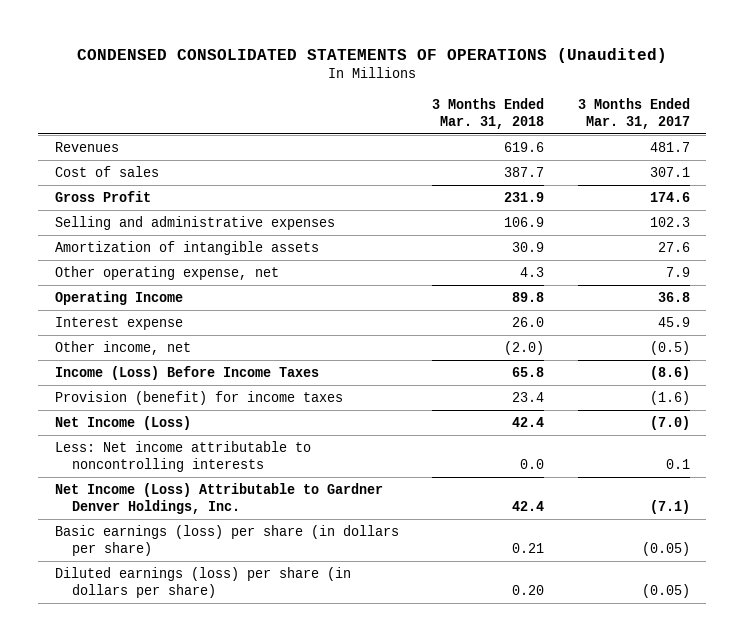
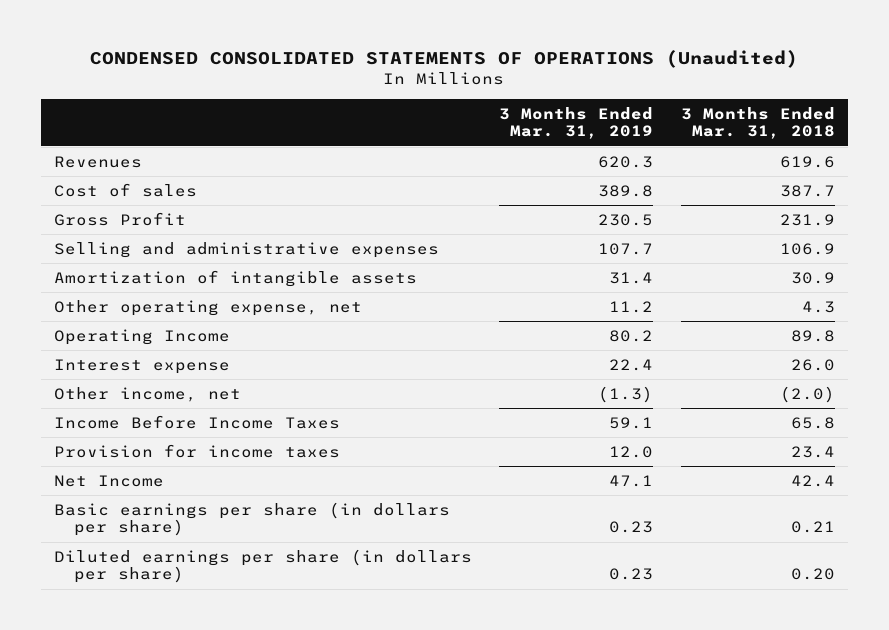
[577,97,690,129] 3 Months Ended Mar. 31, 2017 -> none
none -> [499,106,654,140] 3 Months Ended Mar. 31, 2019
[55,416,192,431] Net Income (Loss) -> none
[55,441,312,472] Less: Net income attributable to noncontrolling interests -> none
[55,366,320,381] Income (Loss) Before Income Taxes -> [54,414,341,429] Income Before Income Taxes
[55,391,344,406] Provision (benefit) for income taxes -> [54,443,341,458] Provision for income taxes
[55,483,384,514] Net Income (Loss) Attributable to Gardner Denver Holdings, Inc. -> [54,474,165,487] Net Income
[55,525,400,556] Basic earnings (loss) per share (in dollars per share) -> [54,501,451,537] Basic earnings per share (in dollars per share)
[55,567,352,598] Diluted earnings (loss) per share (in dollars per share) -> [54,548,473,584] Diluted earnings per share (in dollars per share)

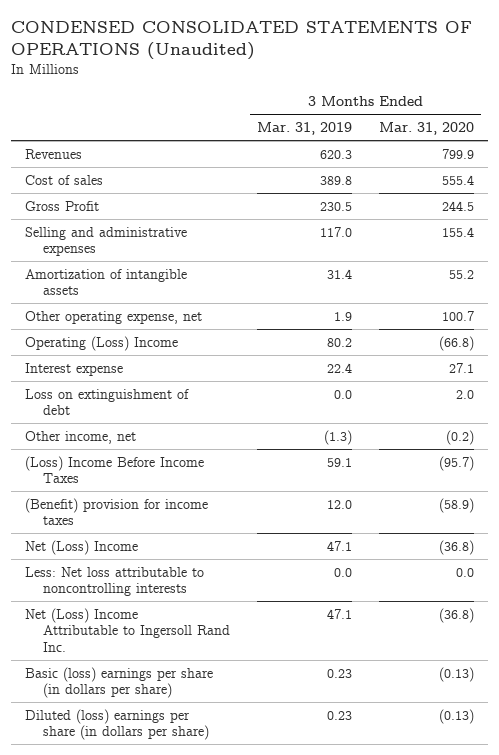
[680,106,835,140] 3 Months Ended Mar. 31, 2018 -> none
none -> [379,122,475,136] Mar. 31, 2020
[598,242,654,255] 107.7 -> [320,226,353,237] 117.0
[609,300,654,313] 11.2 -> [334,311,353,321] 1.9
[54,328,231,345] Operating Income -> [24,335,178,351] Operating (Loss) Income
none -> [24,388,189,416] Loss on extinguishment of debt
[54,414,341,429] Income Before Income Taxes -> [24,455,204,484] (Loss) Income Before Income Taxes
[54,443,341,458] Provision for income taxes -> [24,497,208,526] (Benefit) provision for income taxes
none -> [24,539,138,555] Net (Loss) Income
none -> [24,566,204,597] Less: Net loss attributable to noncontrolling interests
[54,474,165,487] Net Income -> [24,607,231,652] Net (Loss) Income Attributable to Ingersoll Rand Inc.
[54,501,451,537] Basic earnings per share (in dollars per share) -> [24,666,213,699] Basic (loss) earnings per share (in dollars per share)
[54,548,473,584] Diluted earnings per share (in dollars per share) -> [24,708,210,741] Diluted (loss) earnings per share (in dollars per share)

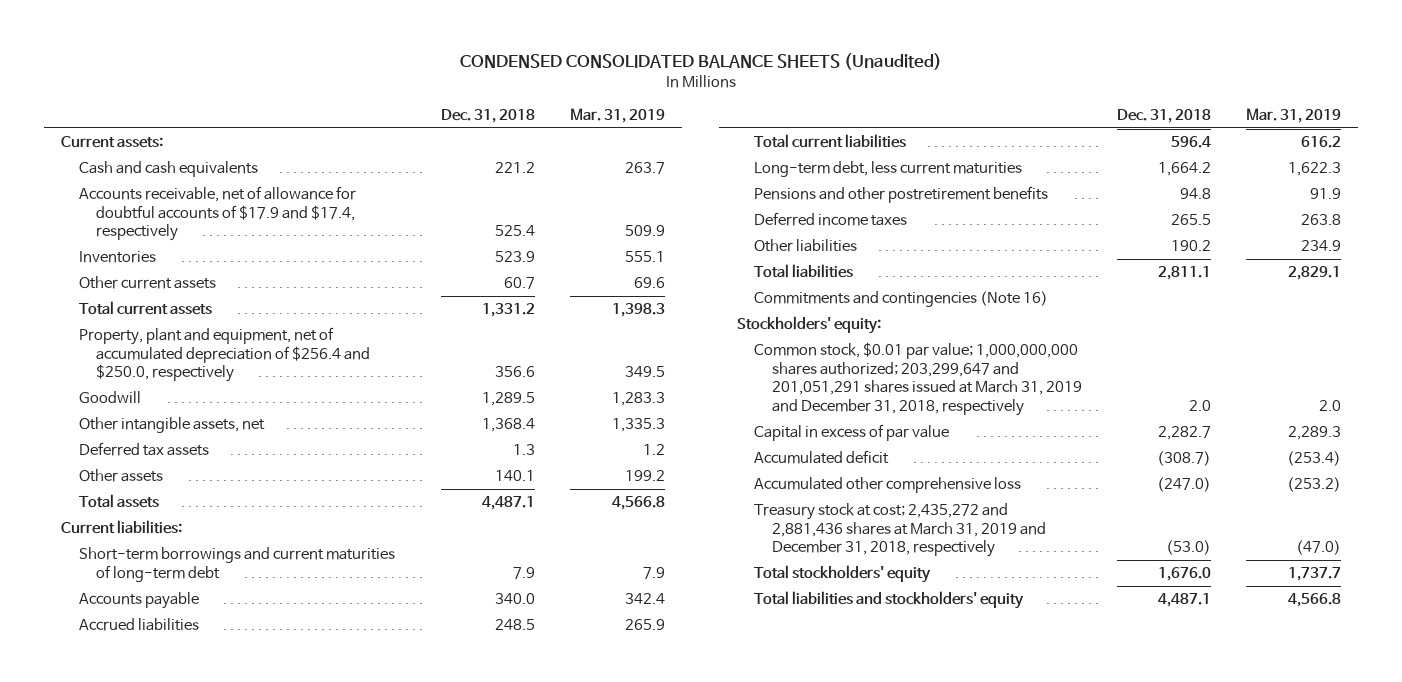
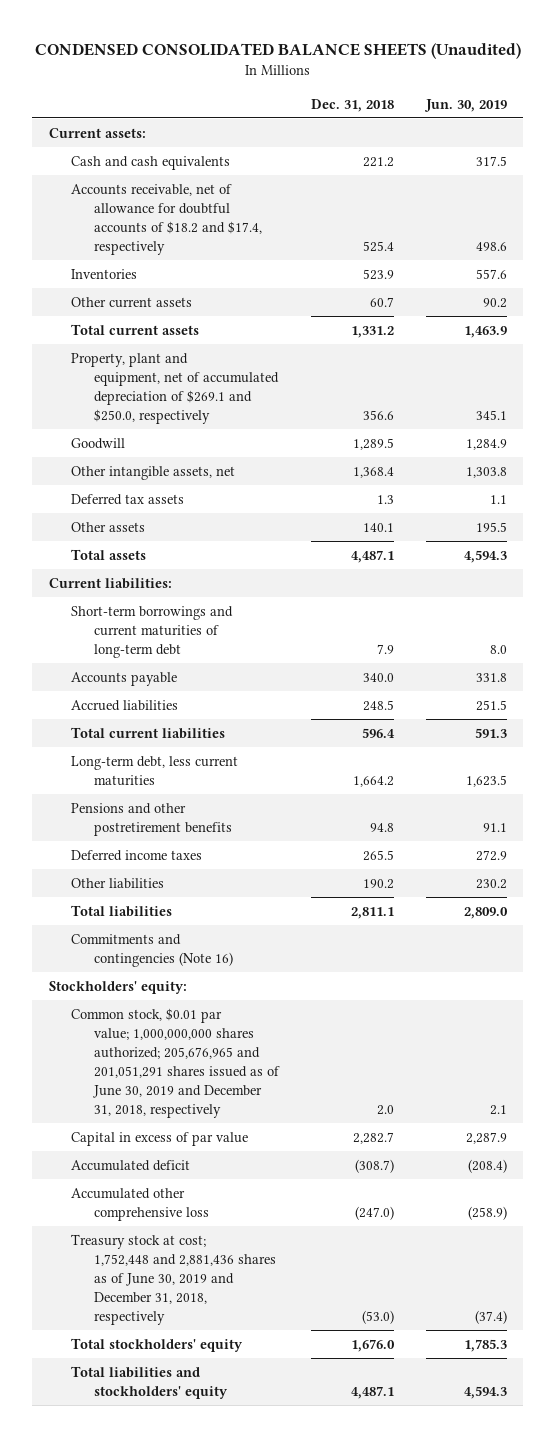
[569,107,665,123] Mar. 31, 2019 -> none
none -> [424,98,508,112] Jun. 30, 2019
[78,186,356,242] Accounts receivable, net of allowance for doubtful accounts of $17.9 and $17.4, respectively -> [71,183,263,256] Accounts receivable, net of allowance for doubtful accounts of $18.2 and $17.4, respectively
[78,327,370,383] Property, plant and equipment, net of accumulated depreciation of $256.4 and $250.0, respectively -> [71,352,280,425] Property, plant and equipment, net of accumulated depreciation of $269.1 and $250.0, respectively
[754,342,1082,417] Common stock, $0.01 par value; 1,000,000,000 shares authorized; 203,299,647 and 201,051,291 shares issued at March 31, 2019 and December 31, 2018, respectively -> [71,1007,281,1119] Common stock, $0.01 par value; 1,000,000,000 shares authorized; 205,676,965 and 201,051,291 shares issued as of June 30, 2019 and December 31, 2018, respectively
[754,503,1046,558] Treasury stock at cost; 2,435,272 and 2,881,436 shares at March 31, 2019 and December 31, 2018, respectively -> [71,1233,277,1326] Treasury stock at cost; 1,752,448 and 2,881,436 shares as of June 30, 2019 and December 31, 2018, respectively

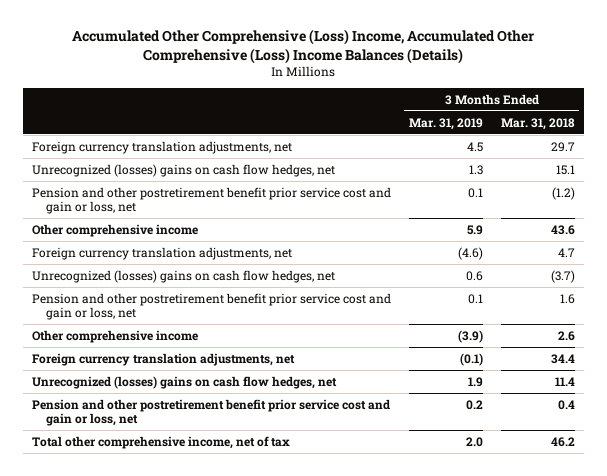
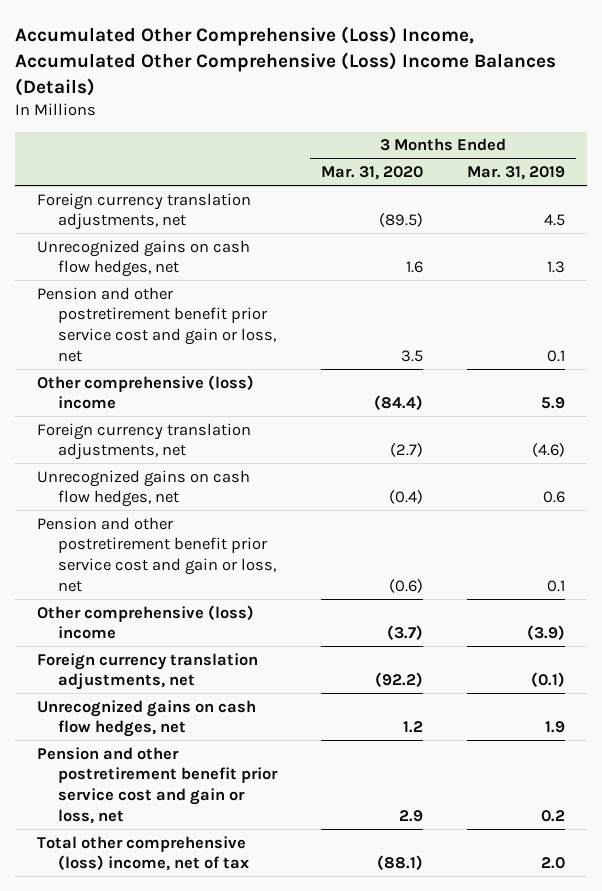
[500,117,575,130] Mar. 31, 2018 -> none
none -> [321,165,424,180] Mar. 31, 2020
[31,163,335,177] Unrecognized (losses) gains on cash flow hedges, net -> [37,239,251,278] Unrecognized gains on cash flow hedges, net
[31,223,198,237] Other comprehensive income -> [37,374,255,410] Other comprehensive (loss) income
[31,269,335,283] Unrecognized (losses) gains on cash flow hedges, net -> [37,469,251,508] Unrecognized gains on cash flow hedges, net
[31,329,198,343] Other comprehensive income -> [37,604,255,640] Other comprehensive (loss) income
[31,375,337,389] Unrecognized (losses) gains on cash flow hedges, net -> [37,699,257,738] Unrecognized gains on cash flow hedges, net
[31,435,290,449] Total other comprehensive income, net of tax -> [37,835,250,872] Total other comprehensive (loss) income, net of tax

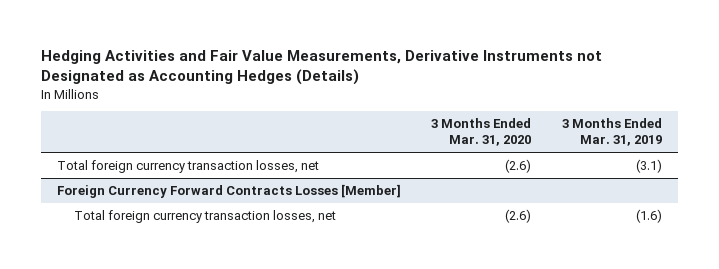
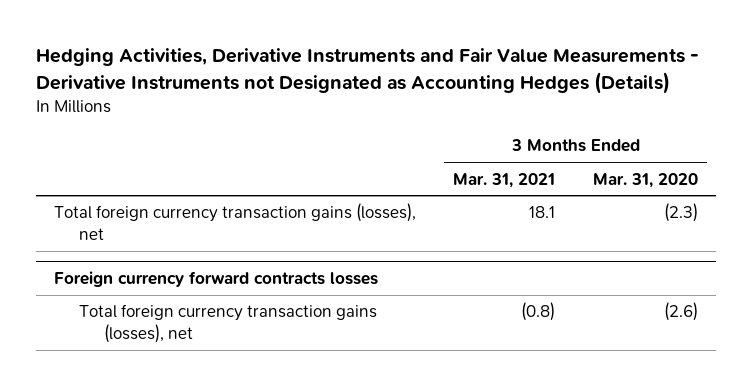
[41,50,603,86] Hedging Activities and Fair Value Measurements, Derivative Instruments not Designated as Accounting Hedges (Details) -> [35,48,699,94] Hedging Activities, Derivative Instruments and Fair Value Measurements - Derivative Instruments not Designated as Accounting Hedges (Details)
[562,118,663,147] 3 Months Ended Mar. 31, 2019 -> none
none -> [453,172,556,188] Mar. 31, 2021
[56,159,319,173] Total foreign currency transaction losses, net -> [54,203,417,241] Total foreign currency transaction gains (losses), net
[505,158,532,173] (2.6) -> [663,203,698,223] (2.3)
[56,183,401,198] Foreign Currency Forward Contracts Losses [Member] -> [54,271,379,288] Foreign currency forward contracts losses
[74,209,337,223] Total foreign currency transaction losses, net -> [79,304,378,344] Total foreign currency transaction gains (losses), net

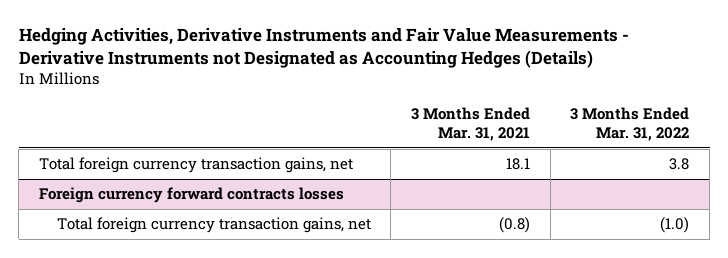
[592,172,698,188] Mar. 31, 2020 -> none
none -> [570,107,690,142] 3 Months Ended Mar. 31, 2022
[54,203,417,241] Total foreign currency transaction gains (losses), net -> [38,157,353,174] Total foreign currency transaction gains, net
[79,304,378,344] Total foreign currency transaction gains (losses), net -> [56,217,371,234] Total foreign currency transaction gains, net

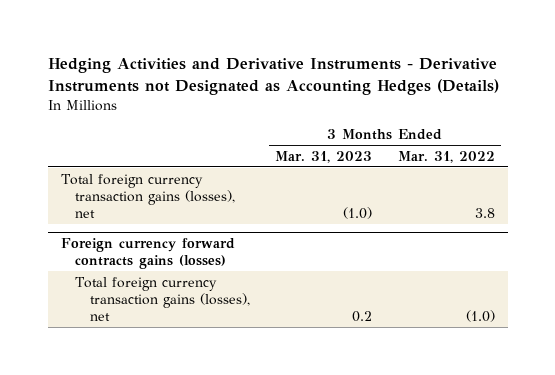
[18,28,629,69] Hedging Activities, Derivative Instruments and Fair Value Measurements - Derivative Instruments not Designated as Accounting Hedges (Details) -> [47,58,499,96] Hedging Activities and Derivative Instruments - Derivative Instruments not Designated as Accounting Hedges (Details)
[410,107,530,142] 3 Months Ended Mar. 31, 2021 -> none
none -> [275,150,373,163] Mar. 31, 2023
[38,157,353,174] Total foreign currency transaction gains, net -> [60,173,236,218] Total foreign currency transaction gains (losses), net
[38,187,344,204] Foreign currency forward contracts losses -> [60,238,235,270] Foreign currency forward contracts gains (losses)
[56,217,371,234] Total foreign currency transaction gains, net -> [75,276,250,321] Total foreign currency transaction gains (losses), net

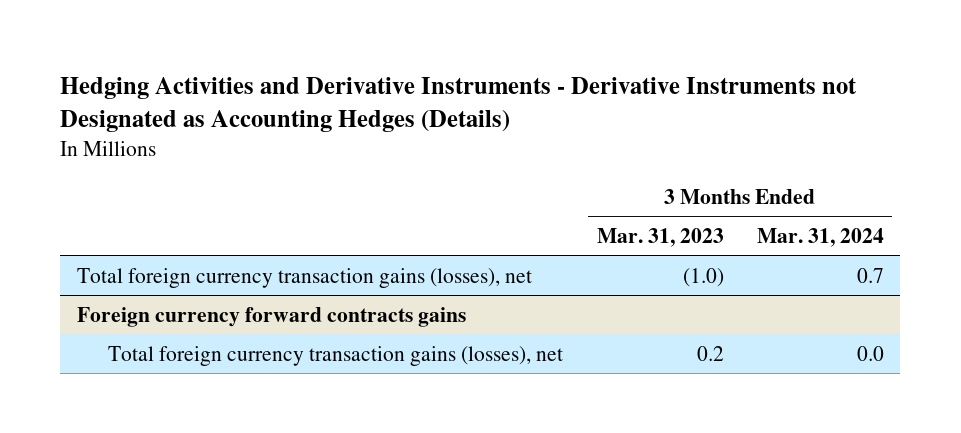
[397,150,495,163] Mar. 31, 2022 -> none
none -> [756,227,884,247] Mar. 31, 2024
[60,238,235,270] Foreign currency forward contracts gains (losses) -> [76,306,466,327] Foreign currency forward contracts gains

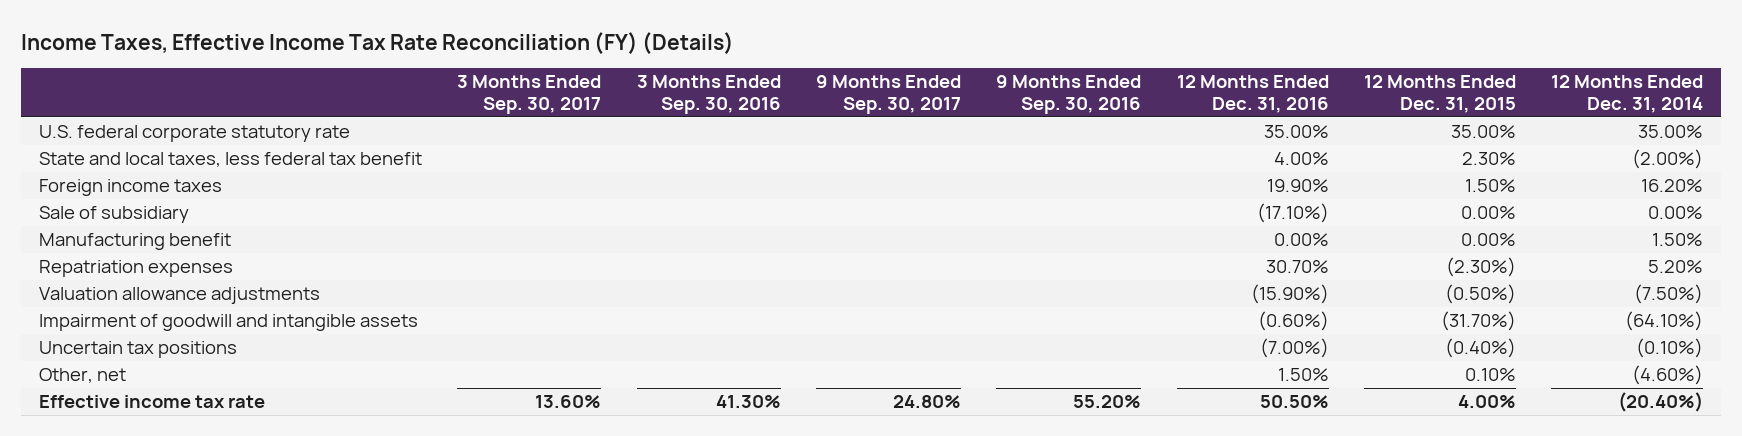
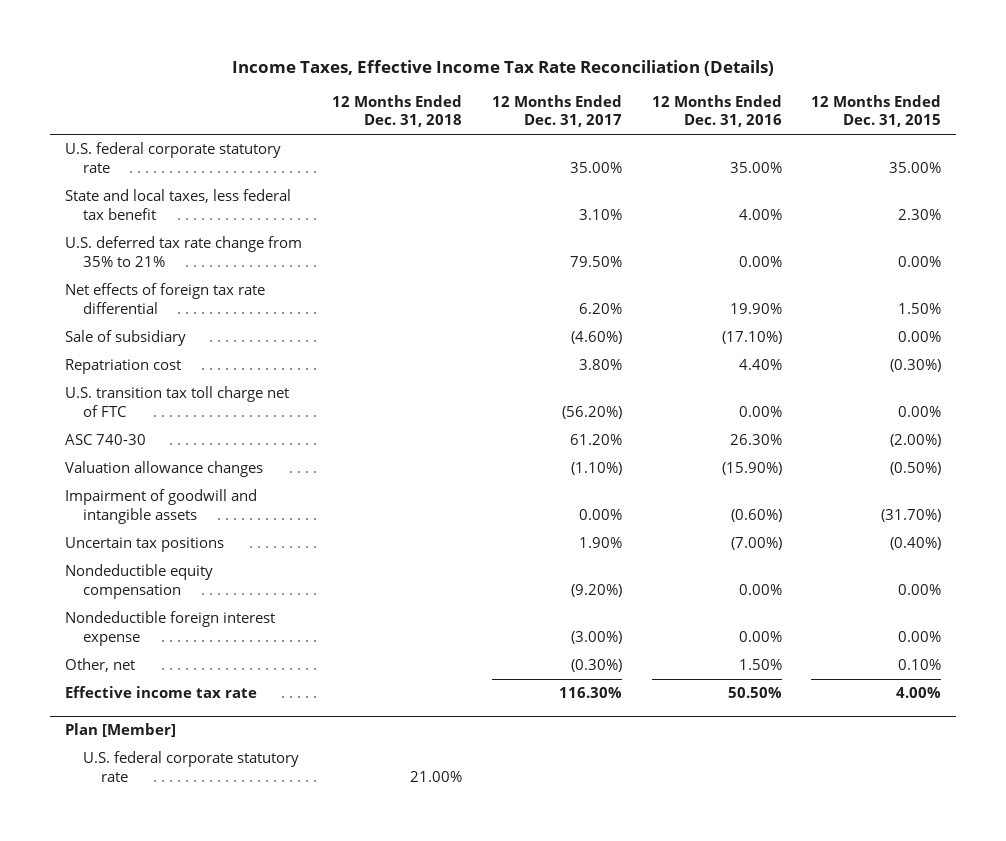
[21,31,735,54] Income Taxes, Effective Income Tax Rate Reconciliation (FY) (Details) -> [232,59,775,76] Income Taxes, Effective Income Tax Rate Reconciliation (Details)
[457,75,602,114] 3 Months Ended Sep. 30, 2017 -> none
[636,75,781,114] 3 Months Ended Sep. 30, 2016 -> none
[815,75,961,114] 9 Months Ended Sep. 30, 2017 -> none
[996,75,1142,114] 9 Months Ended Sep. 30, 2016 -> none
[1551,75,1704,113] 12 Months Ended Dec. 31, 2014 -> none
none -> [331,94,462,128] 12 Months Ended Dec. 31, 2018
none -> [491,94,622,128] 12 Months Ended Dec. 31, 2017
none -> [64,236,302,267] U.S. deferred tax rate change from 35% to 21%
[38,179,222,197] Foreign income taxes -> [64,283,265,314] Net effects of foreign tax rate differential
[38,233,231,251] Manufacturing benefit -> none
[38,260,233,278] Repatriation expenses -> [64,359,181,375] Repatriation cost
[1265,260,1329,274] 30.70% -> [738,359,782,371] 4.40%
[1446,257,1517,278] (2.30%) -> [890,359,942,373] (0.30%)
none -> [64,386,289,417] U.S. transition tax toll charge net of FTC
none -> [64,434,146,446] ASC 740-30
[38,287,320,305] Valuation allowance adjustments -> [64,461,263,478] Valuation allowance changes
none -> [64,564,213,599] Nondeductible equity compensation
none -> [64,611,275,646] Nondeductible foreign interest expense
none -> [64,723,176,738] Plan [Member]
none -> [82,751,299,782] U.S. federal corporate statutory rate

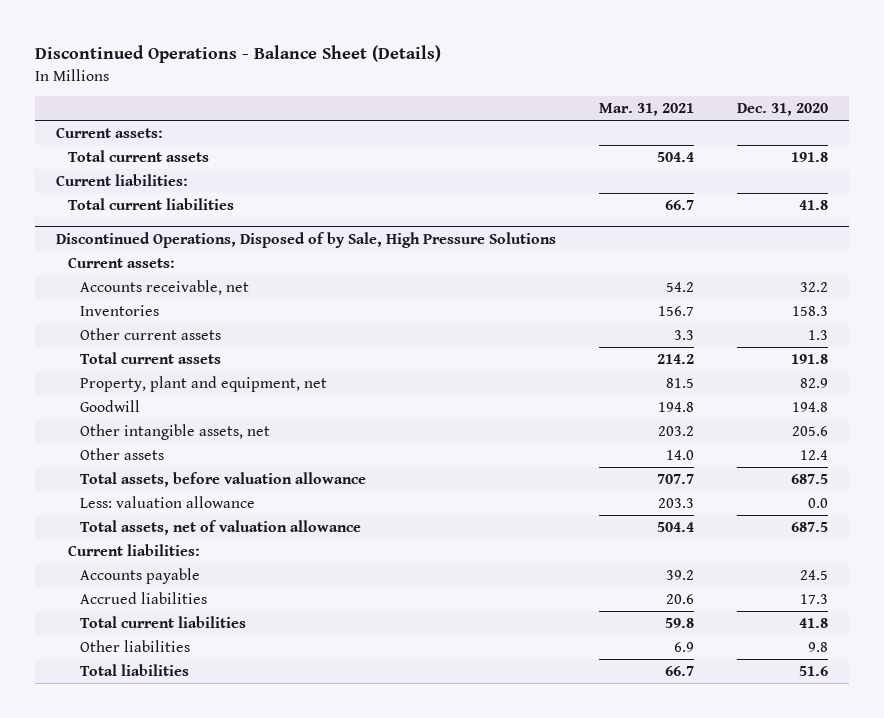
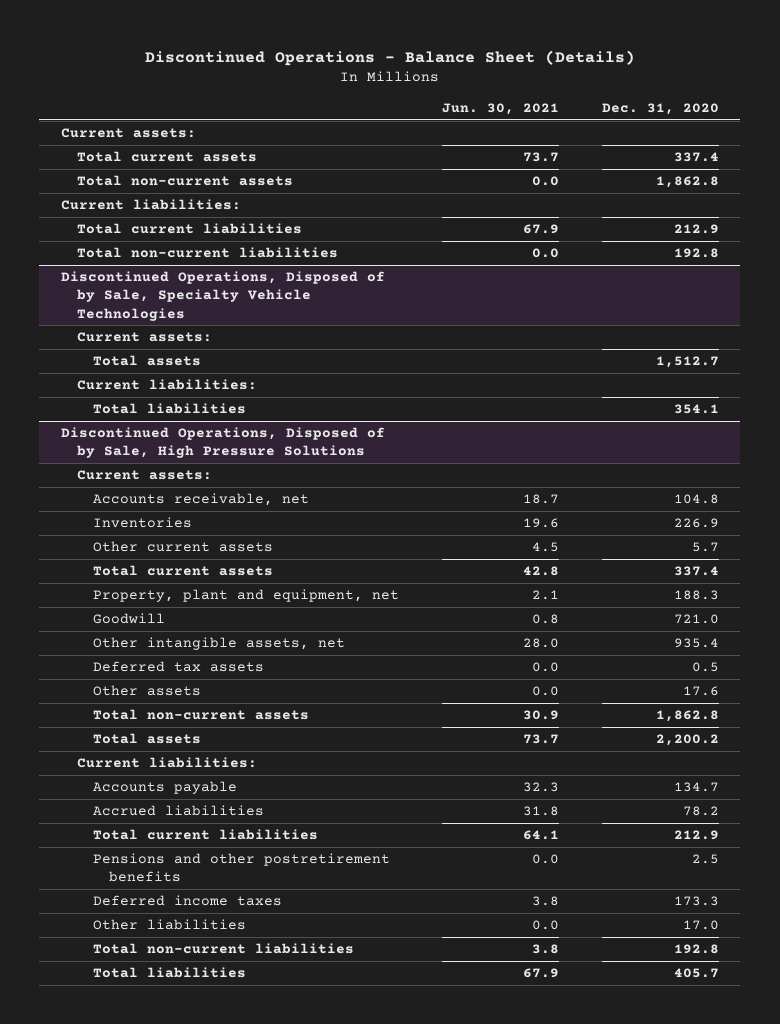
[599,103,695,117] Mar. 31, 2021 -> none
none -> [442,102,560,115] Jun. 30, 2021
[790,151,828,162] 191.8 -> [673,152,719,163] 337.4
none -> [77,175,294,187] Total non-current assets
[798,199,828,210] 41.8 -> [673,224,719,235] 212.9
none -> [77,247,339,259] Total non-current liabilities
none -> [60,271,385,321] Discontinued Operations, Disposed of by Sale, Specialty Vehicle Technologies
none -> [77,332,213,343] Current assets:
none -> [93,355,202,367] Total assets
none -> [77,379,258,391] Current liabilities:
none -> [93,403,247,415] Total liabilities
[79,495,255,508] Less: valuation allowance -> none
[79,519,361,535] Total assets, net of valuation allowance -> none
[799,281,828,292] 32.2 -> [673,494,719,505] 104.8
[791,305,828,316] 158.3 -> [673,518,719,529] 226.9
[807,329,828,340] 1.3 -> [691,542,719,553] 5.7
[790,353,828,364] 191.8 -> [673,566,719,577] 337.4
[799,377,828,388] 82.9 -> [673,590,719,601] 188.3
[791,401,828,412] 194.8 -> [673,614,719,625] 721.0
[791,425,828,436] 205.6 -> [673,638,719,649] 935.4
none -> [93,661,265,673] Deferred tax assets
[799,449,828,460] 12.4 -> [682,686,719,697] 17.6
none -> [93,709,310,721] Total non-current assets
[79,471,366,487] Total assets, before valuation allowance -> [93,733,202,745] Total assets
[790,473,828,484] 687.5 -> [655,734,719,747] 2,200.2
[799,569,828,580] 24.5 -> [673,782,719,793] 134.7
[799,593,828,604] 17.3 -> [682,806,719,817] 78.2
[798,617,828,628] 41.8 -> [673,830,719,841] 212.9
none -> [93,853,391,883] Pensions and other postretirement benefits
none -> [93,895,283,907] Deferred income taxes
[807,641,828,652] 9.8 -> [682,920,719,931] 17.0
none -> [93,943,355,955] Total non-current liabilities
[798,665,828,676] 51.6 -> [673,968,719,979] 405.7

